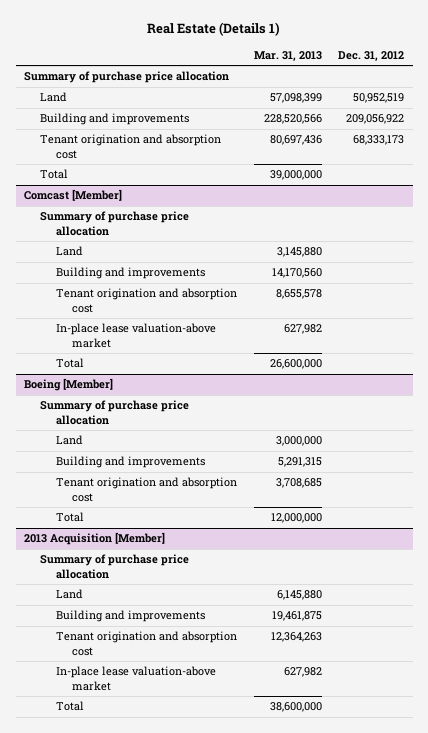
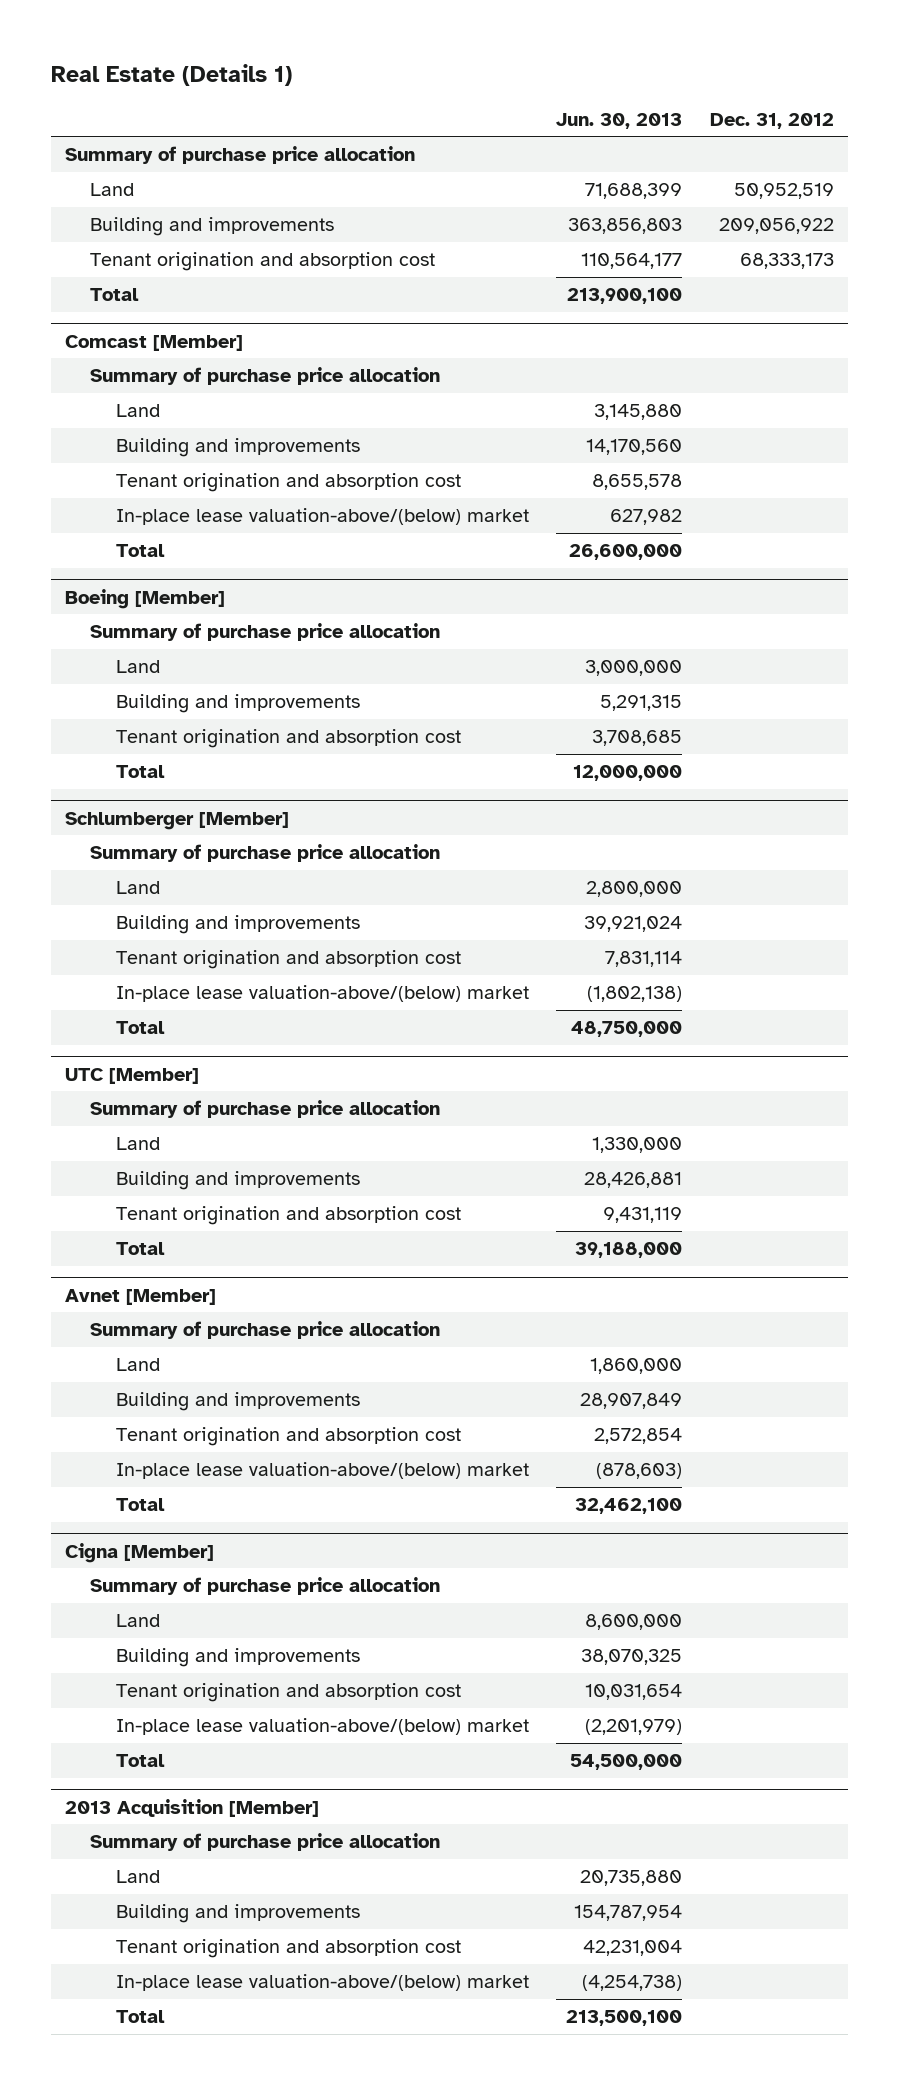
[253,50,322,61] Mar. 31, 2013 -> none
none -> [556,112,683,129] Jun. 30, 2013
[55,323,216,349] In-place lease valuation-above market -> [115,508,529,526] In-place lease valuation-above/(below) market
none -> [65,811,290,830] Schlumberger [Member]
none -> [90,844,441,863] Summary of purchase price allocation
none -> [115,881,160,895] Land
none -> [115,915,360,935] Building and improvements
none -> [115,950,461,970] Tenant origination and absorption cost
none -> [115,985,529,1003] In-place lease valuation-above/(below) market
none -> [115,1021,165,1035] Total
none -> [65,1067,200,1084] UTC [Member]
none -> [90,1100,441,1119] Summary of purchase price allocation
none -> [115,1137,160,1151] Land
none -> [115,1171,360,1191] Building and improvements
none -> [115,1206,461,1226] Tenant origination and absorption cost
none -> [115,1242,165,1256] Total
none -> [65,1288,217,1305] Avnet [Member]
none -> [90,1321,441,1340] Summary of purchase price allocation
none -> [115,1358,160,1372] Land
none -> [115,1392,360,1412] Building and improvements
none -> [115,1427,461,1447] Tenant origination and absorption cost
none -> [115,1462,529,1480] In-place lease valuation-above/(below) market
none -> [115,1498,165,1512] Total
none -> [65,1542,215,1563] Cigna [Member]
none -> [90,1577,441,1596] Summary of purchase price allocation
none -> [115,1614,160,1628] Land
none -> [115,1648,360,1668] Building and improvements
none -> [115,1683,461,1703] Tenant origination and absorption cost
none -> [115,1718,529,1736] In-place lease valuation-above/(below) market
none -> [115,1754,165,1768] Total
[55,666,216,692] In-place lease valuation-above market -> [115,1974,529,1992] In-place lease valuation-above/(below) market

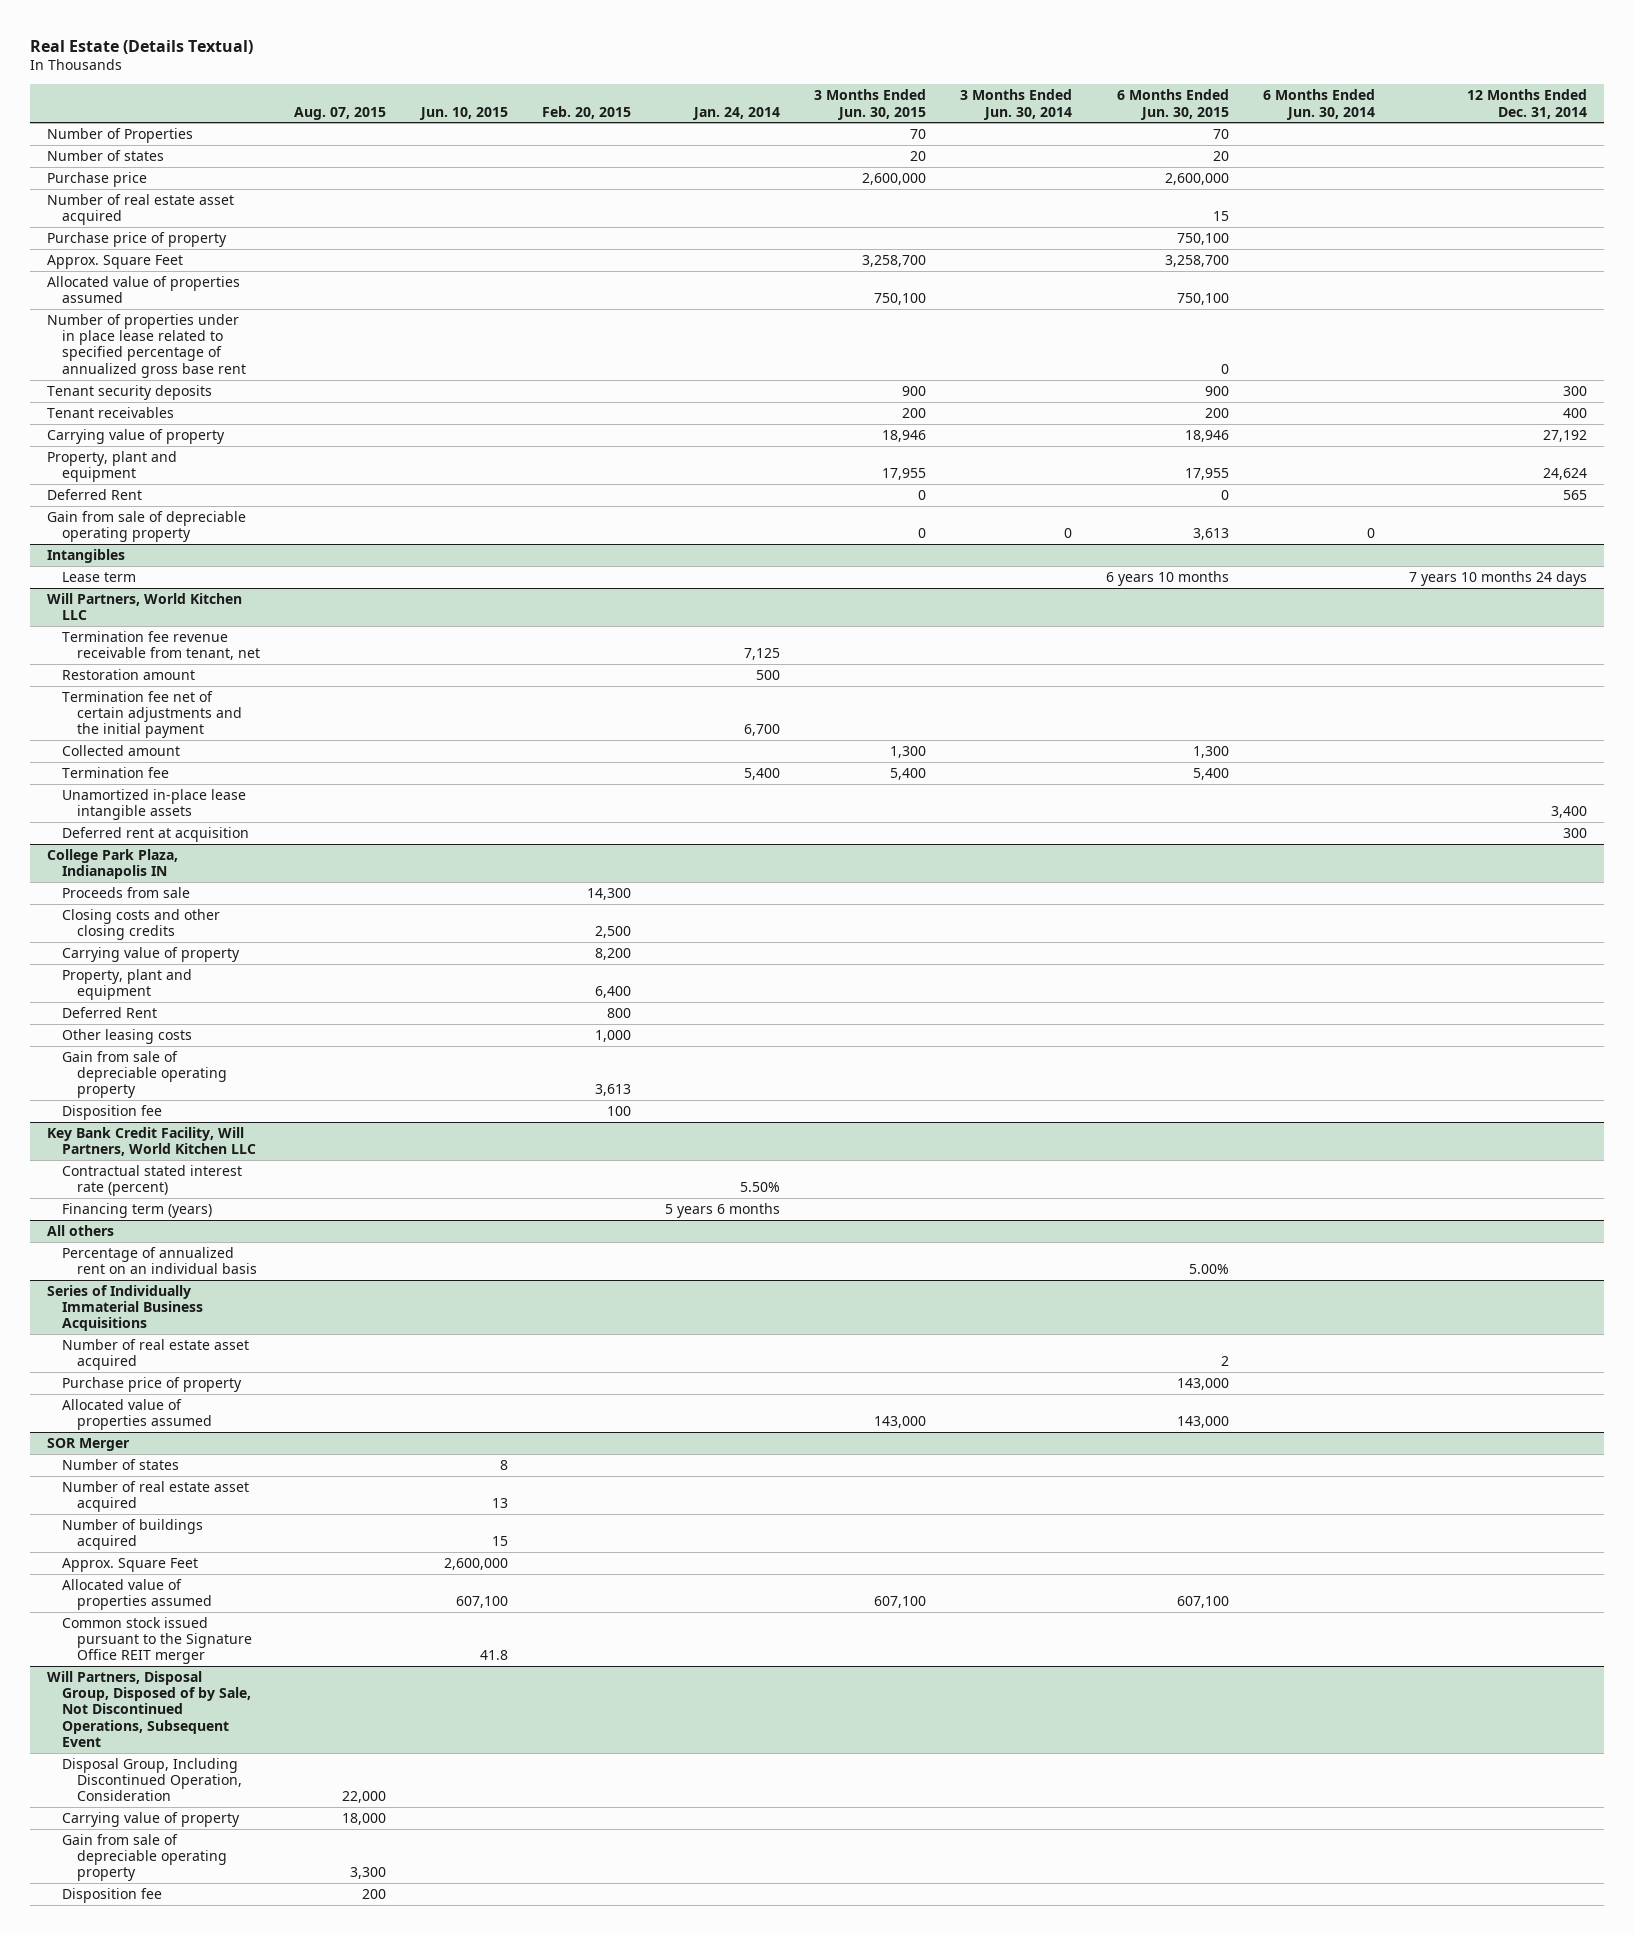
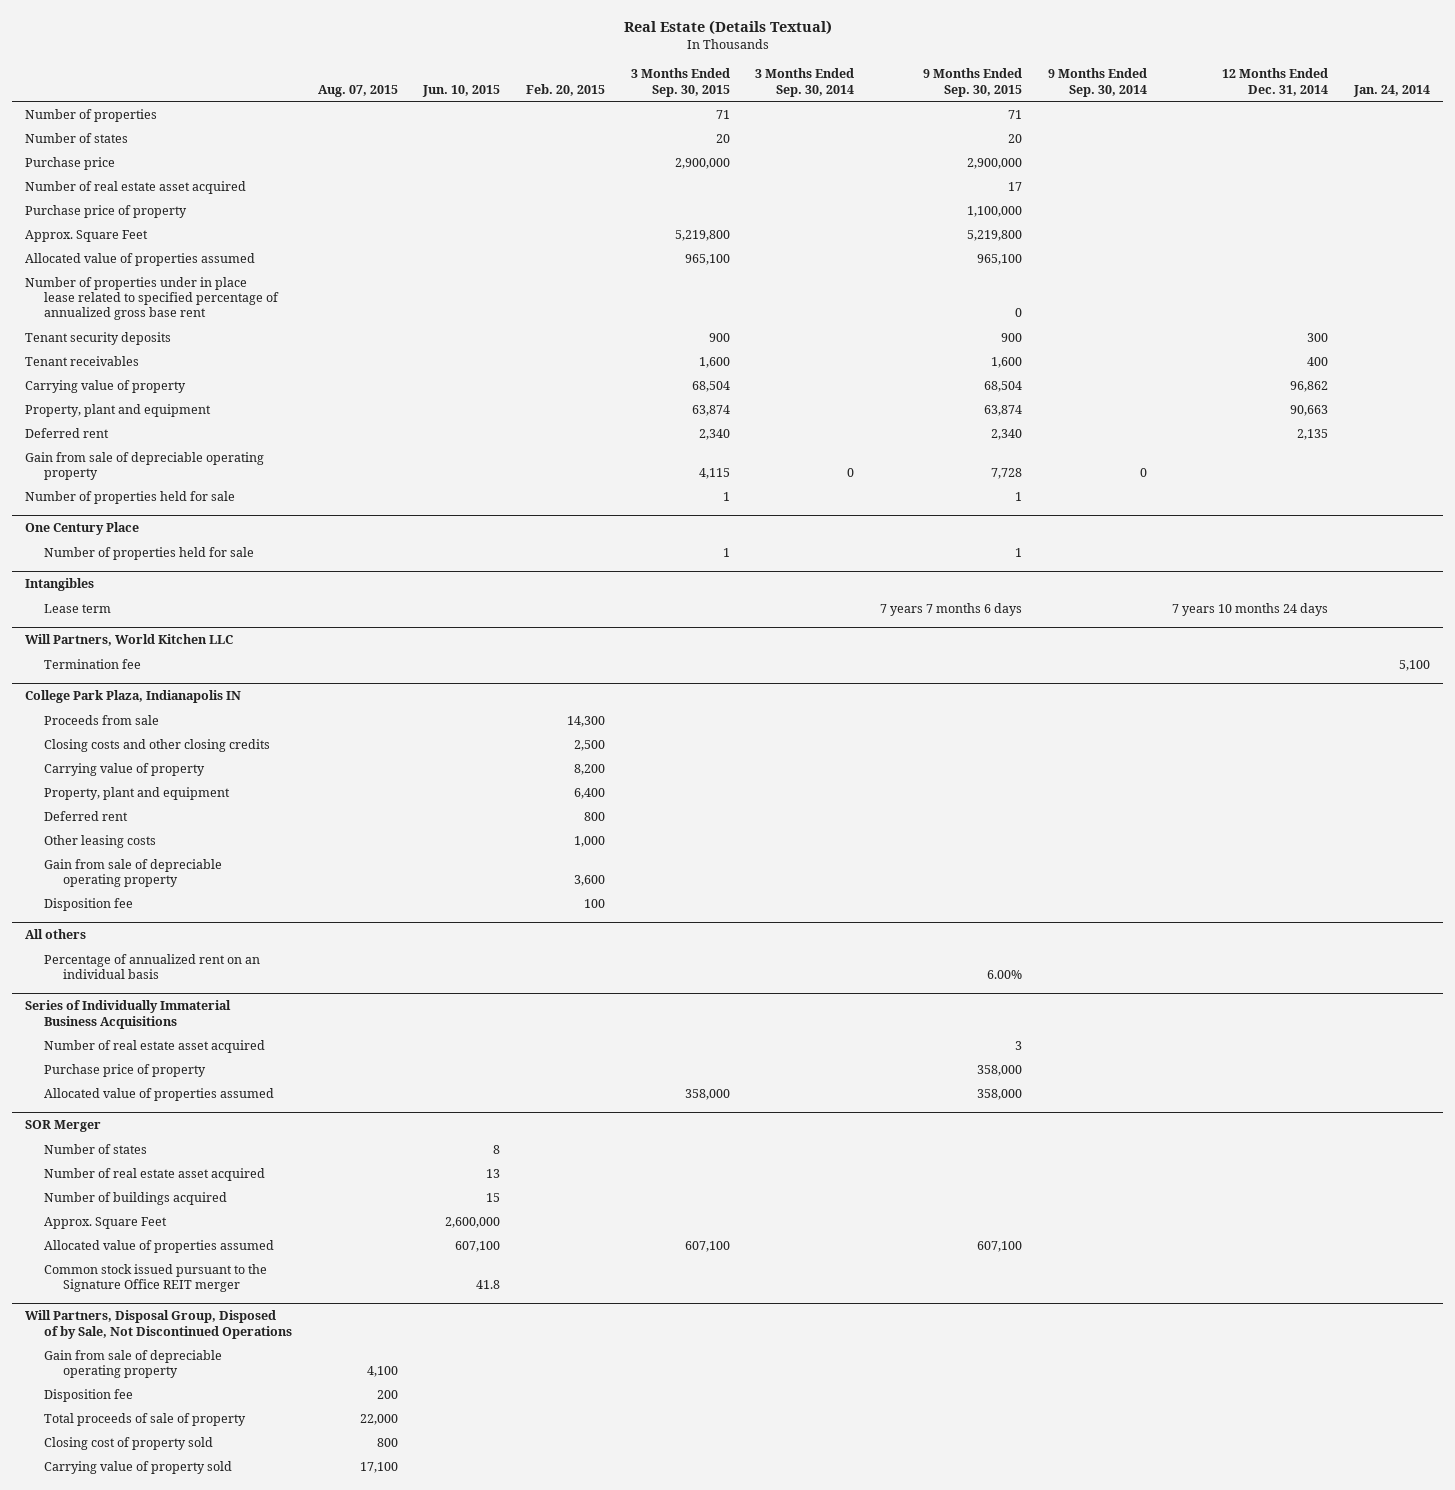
[813,89,926,120] 3 Months Ended Jun. 30, 2015 -> none
[959,89,1072,120] 3 Months Ended Jun. 30, 2014 -> none
[1116,89,1229,120] 6 Months Ended Jun. 30, 2015 -> none
[1262,89,1375,120] 6 Months Ended Jun. 30, 2014 -> none
none -> [630,68,730,97] 3 Months Ended Sep. 30, 2015
none -> [755,68,855,97] 3 Months Ended Sep. 30, 2014
none -> [923,68,1023,97] 9 Months Ended Sep. 30, 2015
none -> [1047,68,1147,97] 9 Months Ended Sep. 30, 2014
[47,127,194,143] Number of Properties -> [25,108,158,122] Number of properties
[1542,429,1587,442] 27,192 -> [1290,380,1329,392] 96,862
[1542,468,1587,481] 24,624 -> [1290,404,1329,416] 90,663
[47,488,143,500] Deferred Rent -> [25,427,110,438] Deferred rent
[1562,489,1587,500] 565 -> [1297,428,1329,440] 2,135
none -> [25,490,236,504] Number of properties held for sale
none -> [25,522,140,536] One Century Place
none -> [43,546,254,560] Number of properties held for sale
[62,630,261,661] Termination fee revenue receivable from tenant, net -> none
[62,668,196,680] Restoration amount -> none
[62,690,243,739] Termination fee net of certain adjustments and the initial payment -> none
[62,744,181,756] Collected amount -> none
[62,788,247,821] Unamortized in-place lease intangible assets -> none
[62,826,250,842] Deferred rent at acquisition -> none
[743,767,780,780] 5,400 -> [1399,659,1431,671] 5,100
[62,1006,158,1018] Deferred Rent -> [43,810,128,821] Deferred rent
[594,1084,631,1097] 3,613 -> [574,874,606,886] 3,600
[47,1126,257,1157] Key Bank Credit Facility, Will Partners, World Kitchen LLC -> none
[62,1164,243,1197] Contractual stated interest rate (percent) -> none
[62,1202,213,1218] Financing term (years) -> none
[62,1757,243,1802] Disposal Group, Including Discontinued Operation, Consideration -> none
[62,1811,241,1827] Carrying value of property -> none
[47,1670,252,1747] Will Partners, Disposal Group, Disposed of by Sale, Not Discontinued Operations, Subsequent Event -> [25,1310,292,1339] Will Partners, Disposal Group, Disposed of by Sale, Not Discontinued Operations
[350,1867,387,1880] 3,300 -> [366,1365,398,1377] 4,100
none -> [43,1412,246,1426] Total proceeds of sale of property
none -> [43,1436,213,1450] Closing cost of property sold
none -> [43,1460,232,1474] Carrying value of property sold

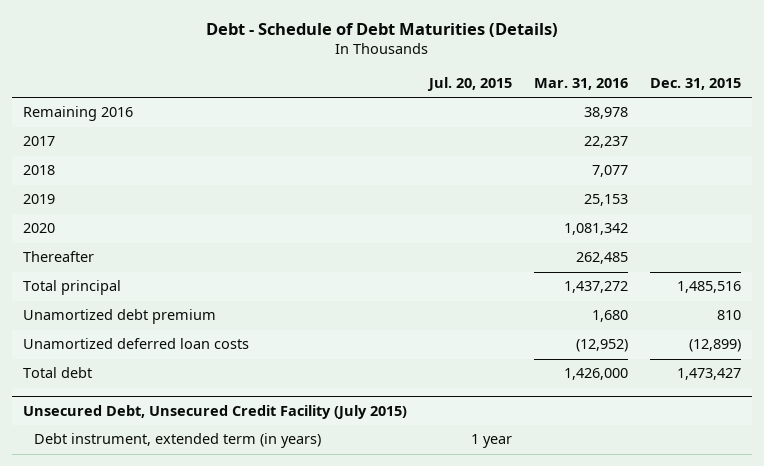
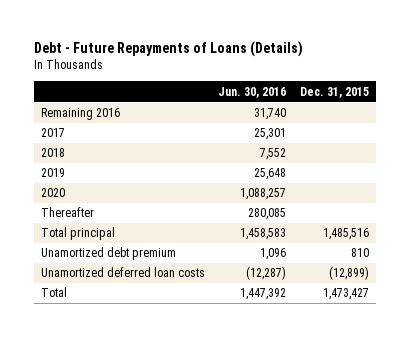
[205,22,558,37] Debt - Schedule of Debt Maturities (Details) -> [33,40,303,57] Debt - Future Repayments of Loans (Details)
[427,76,513,91] Jul. 20, 2015 -> none
[533,77,628,90] Mar. 31, 2016 -> none
none -> [218,86,287,98] Jun. 30, 2016
[23,405,408,420] Unsecured Debt, Unsecured Credit Facility (July 2015) -> none
[34,433,322,449] Debt instrument, extended term (in years) -> none
[23,367,93,379] Total debt -> [40,287,67,298] Total

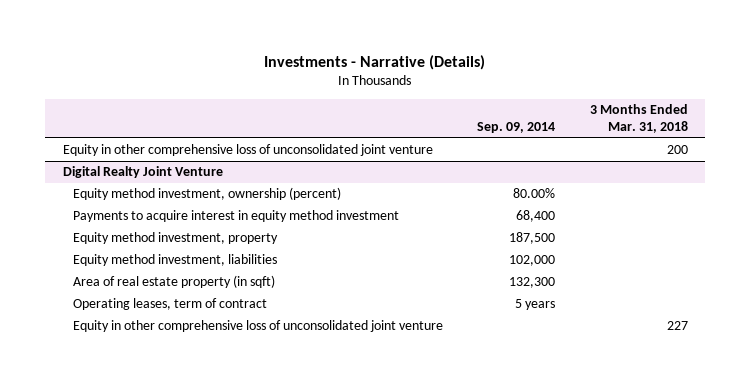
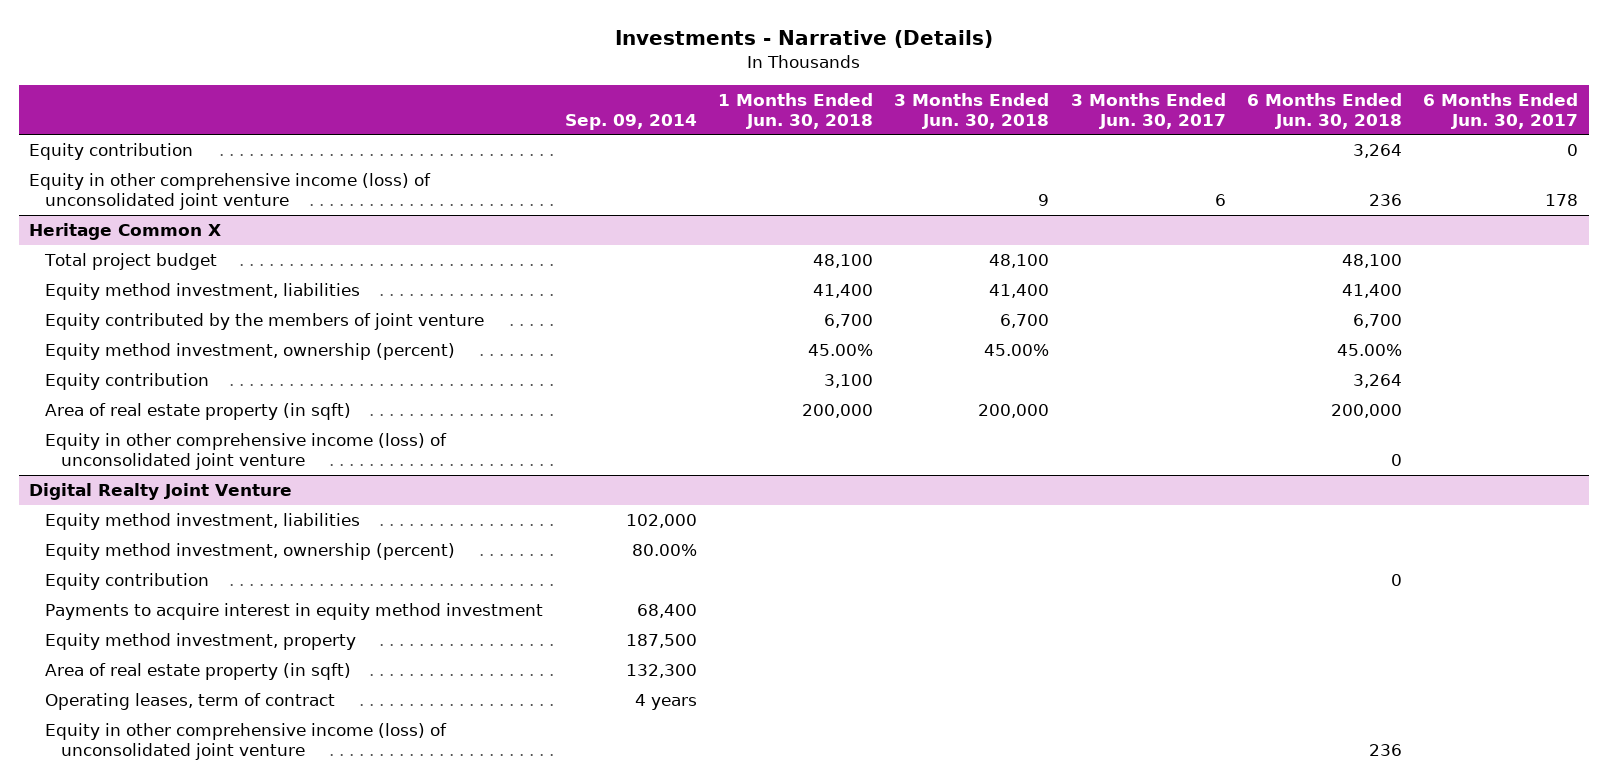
[589,104,688,134] 3 Months Ended Mar. 31, 2018 -> none
none -> [717,92,873,129] 1 Months Ended Jun. 30, 2018
none -> [894,92,1050,129] 3 Months Ended Jun. 30, 2018
none -> [1070,92,1226,129] 3 Months Ended Jun. 30, 2017
none -> [1246,92,1402,129] 6 Months Ended Jun. 30, 2018
none -> [1423,92,1579,129] 6 Months Ended Jun. 30, 2017
none -> [29,142,194,160] Equity contribution
[62,144,433,157] Equity in other comprehensive loss of unconsolidated joint venture -> [29,172,432,210] Equity in other comprehensive income (loss) of unconsolidated joint venture
none -> [29,222,222,240] Heritage Common X
none -> [44,252,218,270] Total project budget
none -> [45,282,361,300] Equity method investment, liabilities
none -> [45,312,485,330] Equity contributed by the members of joint venture
none -> [45,342,456,360] Equity method investment, ownership (percent)
none -> [45,372,210,390] Equity contribution
none -> [45,402,352,420] Area of real estate property (in sqft)
none -> [45,432,448,470] Equity in other comprehensive income (loss) of unconsolidated joint venture
[72,254,277,267] Equity method investment, liabilities -> [45,512,361,530] Equity method investment, liabilities
none -> [45,572,210,590] Equity contribution
[515,299,556,311] 5 years -> [634,693,697,710] 4 years
[72,320,443,333] Equity in other comprehensive loss of unconsolidated joint venture -> [45,722,448,760] Equity in other comprehensive income (loss) of unconsolidated joint venture

